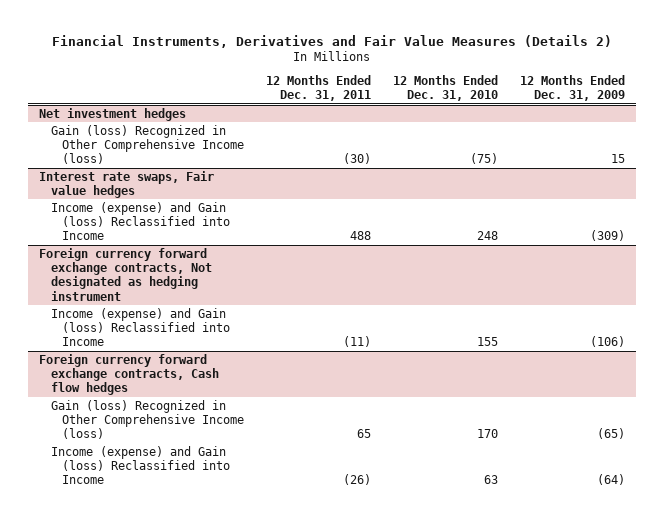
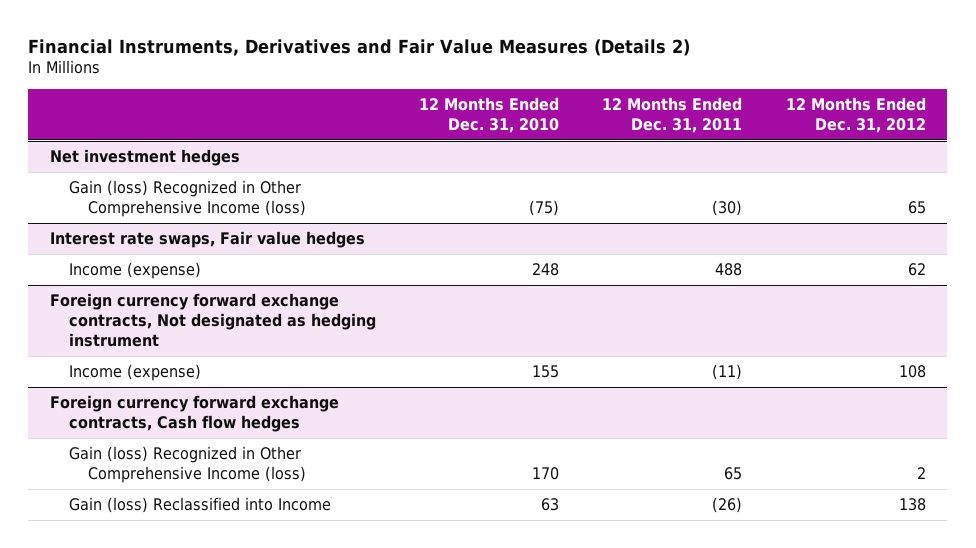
[519,75,625,102] 12 Months Ended Dec. 31, 2009 -> none
none -> [785,97,926,133] 12 Months Ended Dec. 31, 2012
[50,201,231,241] Income (expense) and Gain (loss) Reclassified into Income -> [69,262,202,280] Income (expense)
[50,307,231,347] Income (expense) and Gain (loss) Reclassified into Income -> [69,364,202,382] Income (expense)
[50,445,231,485] Income (expense) and Gain (loss) Reclassified into Income -> [69,497,332,514] Gain (loss) Reclassified into Income

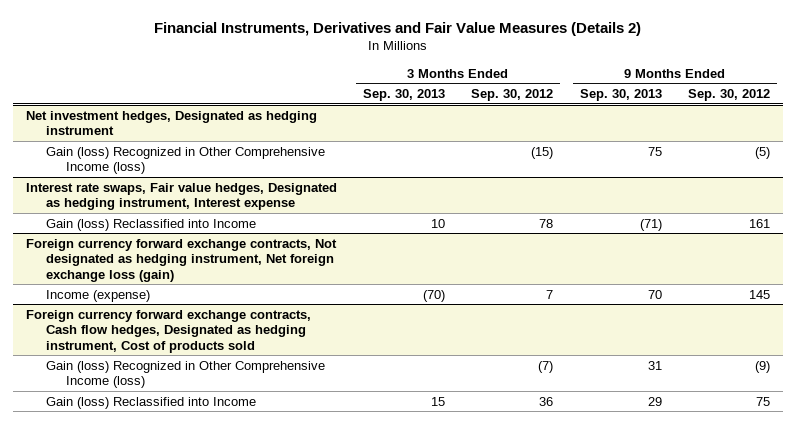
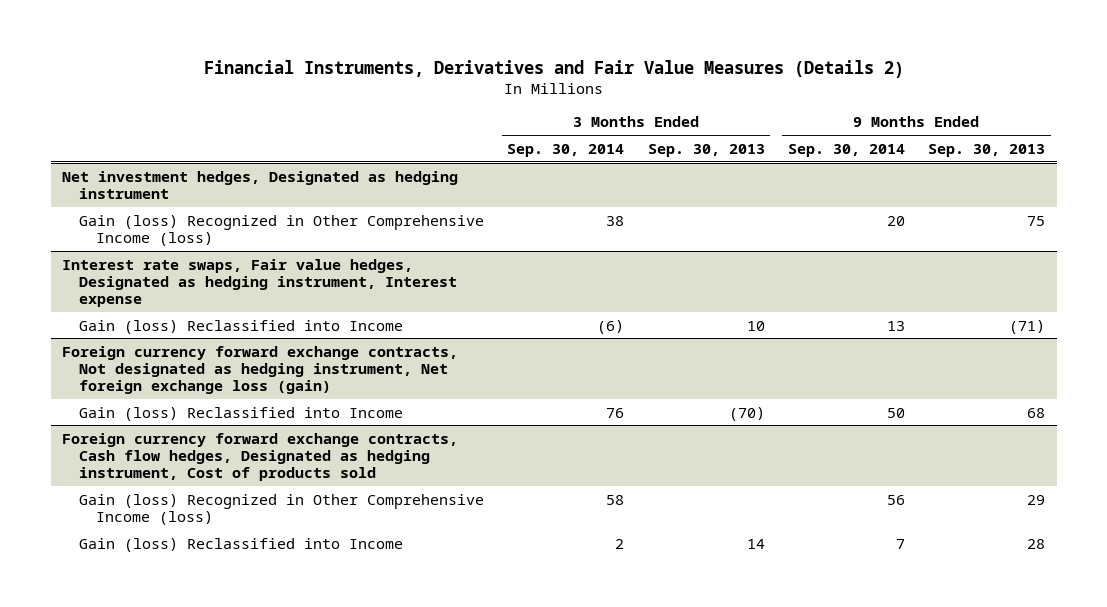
[471,89,554,102] Sep. 30, 2012 -> none
[688,89,771,102] Sep. 30, 2012 -> none
none -> [507,143,625,157] Sep. 30, 2014
none -> [787,143,905,157] Sep. 30, 2014
[45,289,150,302] Income (expense) -> none
none -> [79,406,404,421] Gain (loss) Reclassified into Income
[647,360,662,370] 31 -> [1027,494,1046,505] 29
[431,396,446,406] 15 -> [746,538,765,549] 14
[647,396,662,406] 29 -> [1027,538,1046,549] 28

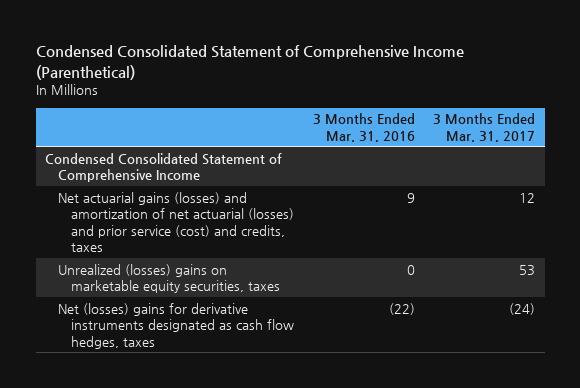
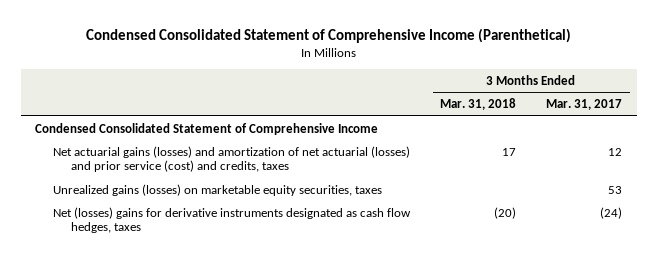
[312,113,415,142] 3 Months Ended Mar. 31, 2016 -> none
none -> [440,98,517,111] Mar. 31, 2018
[57,263,280,294] Unrealized (losses) gains on marketable equity securities, taxes -> [53,183,383,196] Unrealized gains (losses) on marketable equity securities, taxes

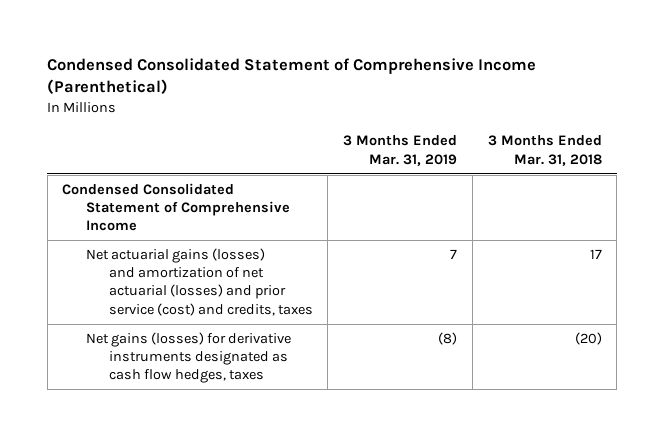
[546,99,623,111] Mar. 31, 2017 -> none
none -> [343,135,458,166] 3 Months Ended Mar. 31, 2019
[53,183,383,196] Unrealized gains (losses) on marketable equity securities, taxes -> none
[53,206,412,234] Net (losses) gains for derivative instruments designated as cash flow hedges, taxes -> [85,332,291,384] Net gains (losses) for derivative instruments designated as cash flow hedges, taxes

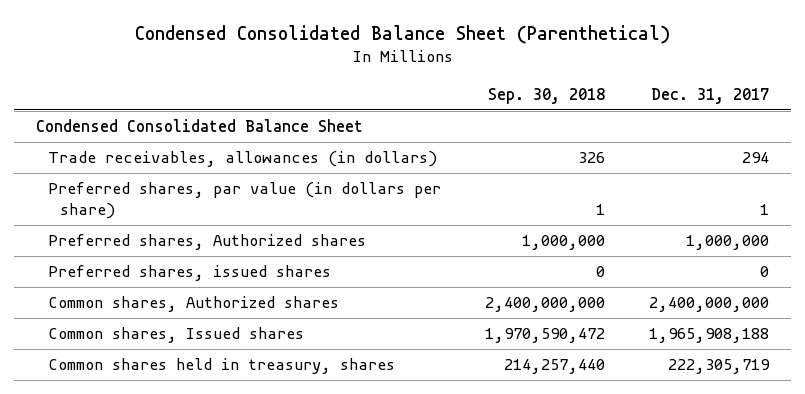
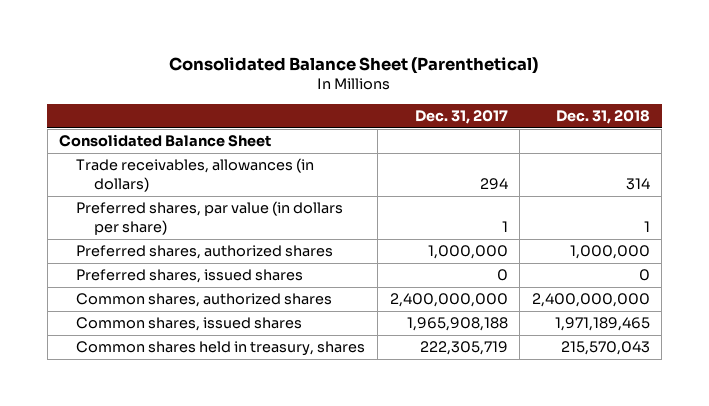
[134,24,670,44] Condensed Consolidated Balance Sheet (Parenthetical) -> [169,56,539,74] Consolidated Balance Sheet (Parenthetical)
[488,87,606,104] Sep. 30, 2018 -> none
none -> [555,110,650,125] Dec. 31, 2018
[36,119,364,133] Condensed Consolidated Balance Sheet -> [59,134,272,148] Consolidated Balance Sheet
[48,234,367,251] Preferred shares, Authorized shares -> [76,245,334,260] Preferred shares, authorized shares
[48,296,340,313] Common shares, Authorized shares -> [76,293,333,308] Common shares, authorized shares
[48,327,305,344] Common shares, Issued shares -> [76,317,303,332] Common shares, issued shares

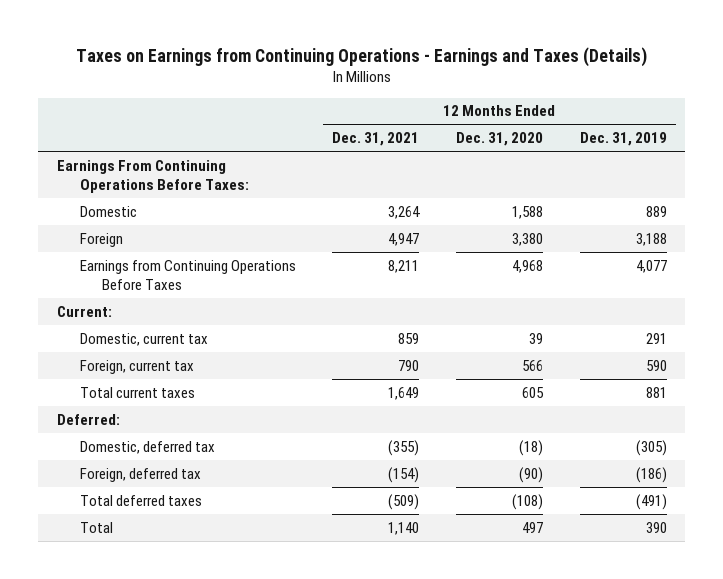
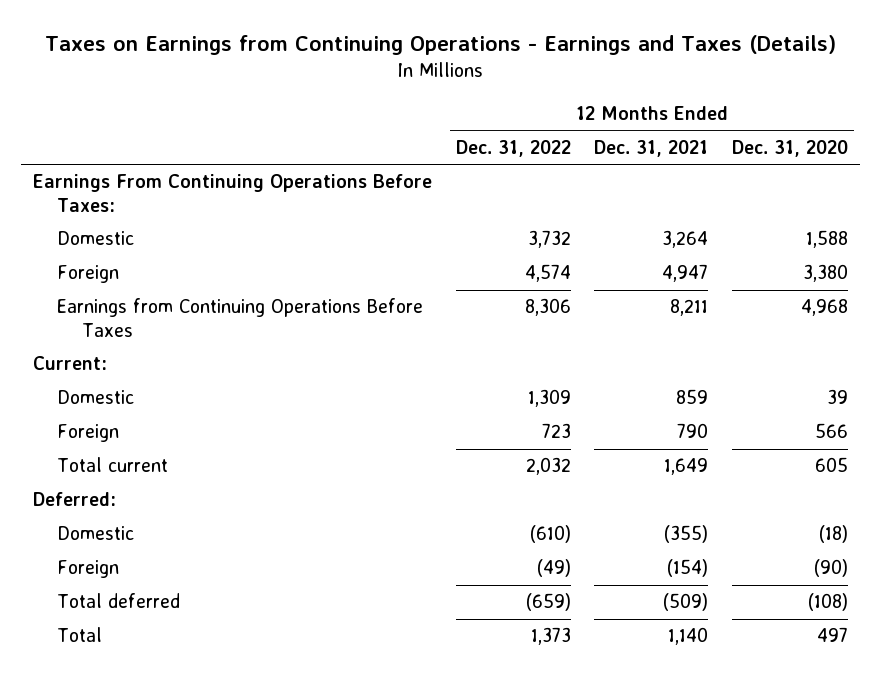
[579,132,667,147] Dec. 31, 2019 -> none
none -> [455,139,571,157] Dec. 31, 2022
[79,332,208,346] Domestic, current tax -> [57,390,135,405] Domestic
[79,359,194,374] Foreign, current tax -> [57,424,120,443] Foreign
[79,386,195,398] Total current taxes -> [57,457,169,473] Total current
[79,440,215,454] Domestic, deferred tax -> [57,526,135,541] Domestic
[79,467,201,482] Foreign, deferred tax -> [57,560,120,579] Foreign
[79,494,202,506] Total deferred taxes -> [57,593,181,609] Total deferred

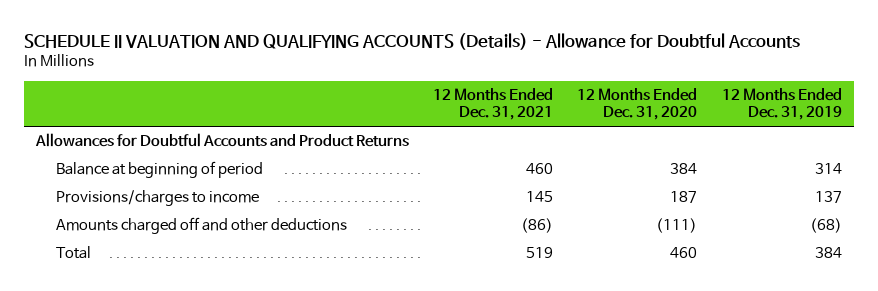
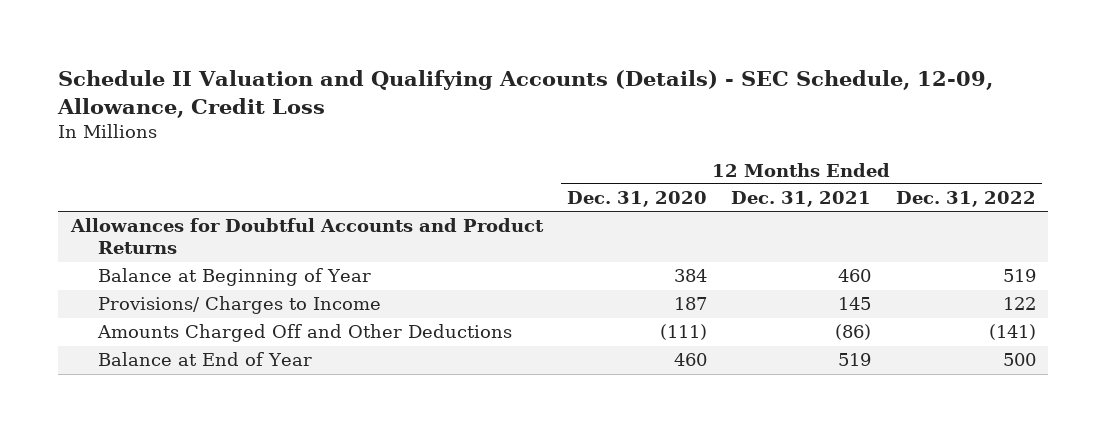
[24,32,801,50] SCHEDULE II VALUATION AND QUALIFYING ACCOUNTS (Details) - Allowance for Doubtful Accounts -> [57,70,994,119] Schedule II Valuation and Qualifying Accounts (Details) - SEC Schedule, 12-09, Allowance, Credit Loss
[721,87,842,121] 12 Months Ended Dec. 31, 2019 -> none
none -> [895,191,1036,208] Dec. 31, 2022
[56,161,264,179] Balance at beginning of period -> [98,268,372,287] Balance at Beginning of Year
[56,190,260,207] Provisions/charges to income -> [98,296,382,315] Provisions/ Charges to Income
[56,217,348,235] Amounts charged off and other deductions -> [97,324,513,343] Amounts Charged Off and Other Deductions
[56,246,92,260] Total -> [98,352,313,367] Balance at End of Year

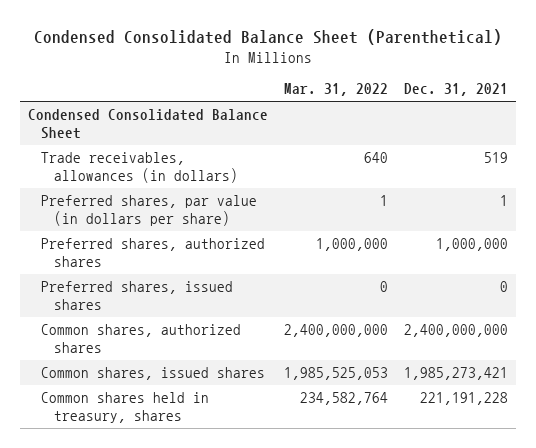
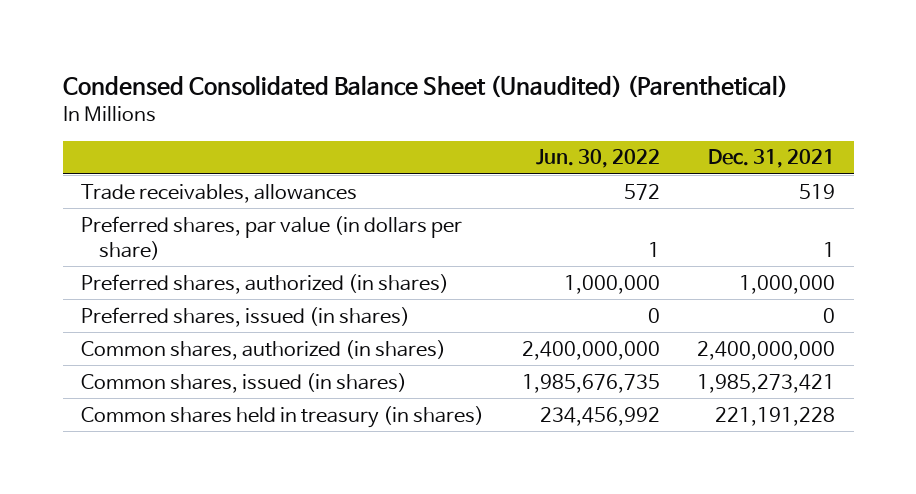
[34,29,503,46] Condensed Consolidated Balance Sheet (Parenthetical) -> [62,74,788,98] Condensed Consolidated Balance Sheet (Unaudited) (Parenthetical)
[284,83,389,97] Mar. 31, 2022 -> none
none -> [535,149,660,169] Jun. 30, 2022
[28,109,269,139] Condensed Consolidated Balance Sheet -> none
[41,152,239,183] Trade receivables, allowances (in dollars) -> [81,183,358,203] Trade receivables, allowances
[41,238,266,267] Preferred shares, authorized shares -> [81,273,450,294] Preferred shares, authorized (in shares)
[41,281,234,310] Preferred shares, issued shares -> [81,306,411,327] Preferred shares, issued (in shares)
[41,324,242,353] Common shares, authorized shares -> [81,339,447,360] Common shares, authorized (in shares)
[41,367,266,381] Common shares, issued shares -> [81,372,408,393] Common shares, issued (in shares)
[41,392,210,423] Common shares held in treasury, shares -> [81,405,485,428] Common shares held in treasury (in shares)

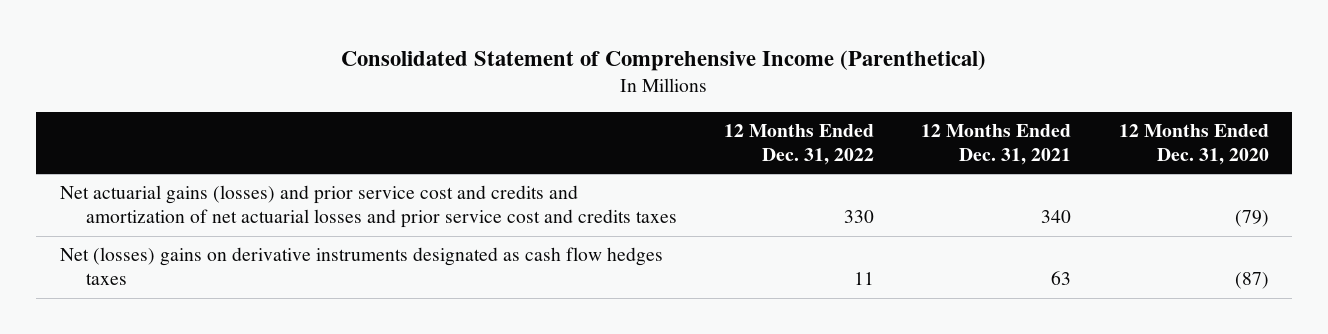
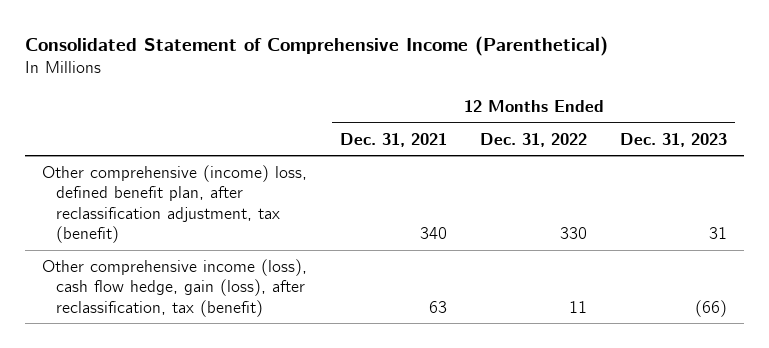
[1118,124,1269,165] 12 Months Ended Dec. 31, 2020 -> none
none -> [620,132,728,147] Dec. 31, 2023
[59,185,677,228] Net actuarial gains (losses) and prior service cost and credits and amortization of net actuarial losses and prior service cost and credits taxes -> [41,165,307,244] Other comprehensive (income) loss, defined benefit plan, after reclassification adjustment, tax (benefit)
[59,247,663,285] Net (losses) gains on derivative instruments designated as cash flow hedges taxes -> [41,259,307,317] Other comprehensive income (loss), cash flow hedge, gain (loss), after reclassification, tax (benefit)

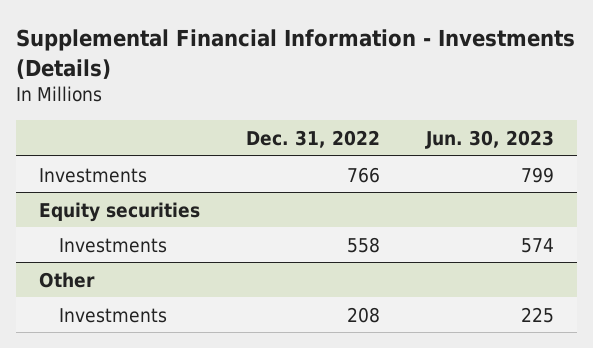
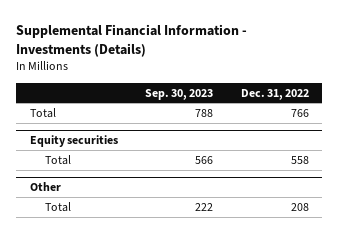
[424,129,554,149] Jun. 30, 2023 -> none
none -> [145,88,214,100] Sep. 30, 2023
[39,167,148,183] Investments -> [29,107,56,118] Total
[58,237,167,253] Investments -> [45,154,72,165] Total
[58,307,167,323] Investments -> [45,201,72,212] Total

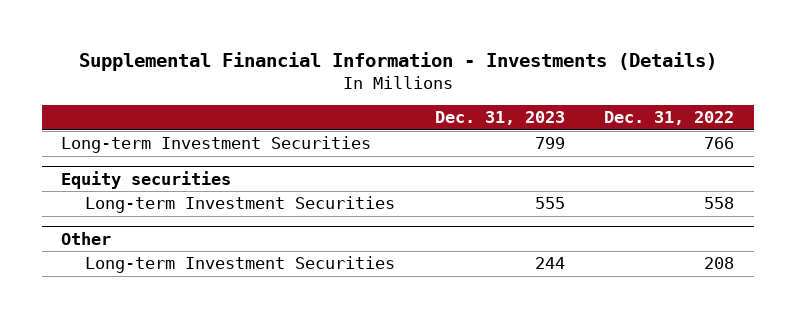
[145,88,214,100] Sep. 30, 2023 -> none
none -> [434,111,565,126] Dec. 31, 2023
[29,107,56,118] Total -> [61,136,372,154] Long-term Investment Securities
[45,154,72,165] Total -> [84,196,395,214] Long-term Investment Securities
[45,201,72,212] Total -> [84,256,395,274] Long-term Investment Securities

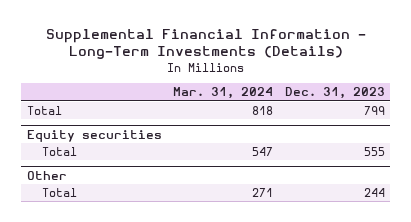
[78,51,717,71] Supplemental Financial Information - Investments (Details) -> [45,28,366,60] Supplemental Financial Information - Long-Term Investments (Details)
[604,111,735,126] Dec. 31, 2022 -> none
none -> [173,87,274,100] Mar. 31, 2024
[61,136,372,154] Long-term Investment Securities -> [26,106,62,116] Total
[84,196,395,214] Long-term Investment Securities -> [42,147,78,157] Total
[84,256,395,274] Long-term Investment Securities -> [42,188,78,198] Total

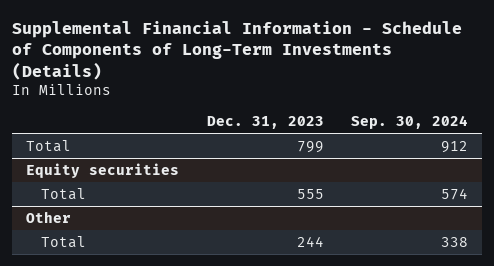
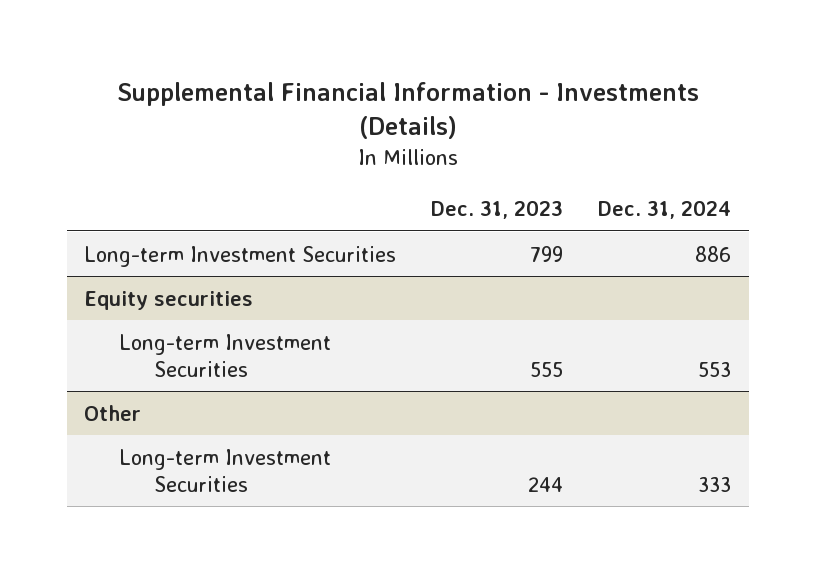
[12,20,463,80] Supplemental Financial Information - Schedule of Components of Long-Term Investments (Details) -> [116,81,699,140] Supplemental Financial Information - Investments (Details)
[351,114,469,129] Sep. 30, 2024 -> none
none -> [598,200,732,220] Dec. 31, 2024
[26,139,72,152] Total -> [84,245,397,267] Long-term Investment Securities
[40,187,86,200] Total -> [119,333,332,377] Long-term Investment Securities
[40,235,86,248] Total -> [119,448,332,492] Long-term Investment Securities

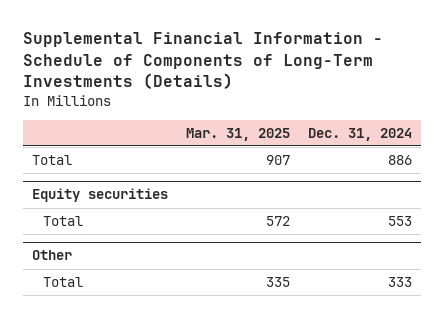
[116,81,699,140] Supplemental Financial Information - Investments (Details) -> [22,32,383,90] Supplemental Financial Information - Schedule of Components of Long-Term Investments (Details)
[431,200,564,220] Dec. 31, 2023 -> none
none -> [185,127,290,141] Mar. 31, 2025
[84,245,397,267] Long-term Investment Securities -> [31,155,72,166] Total
[119,333,332,377] Long-term Investment Securities -> [43,216,84,227] Total
[119,448,332,492] Long-term Investment Securities -> [43,277,84,288] Total

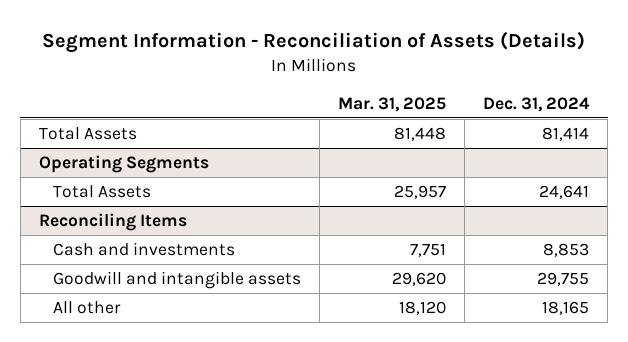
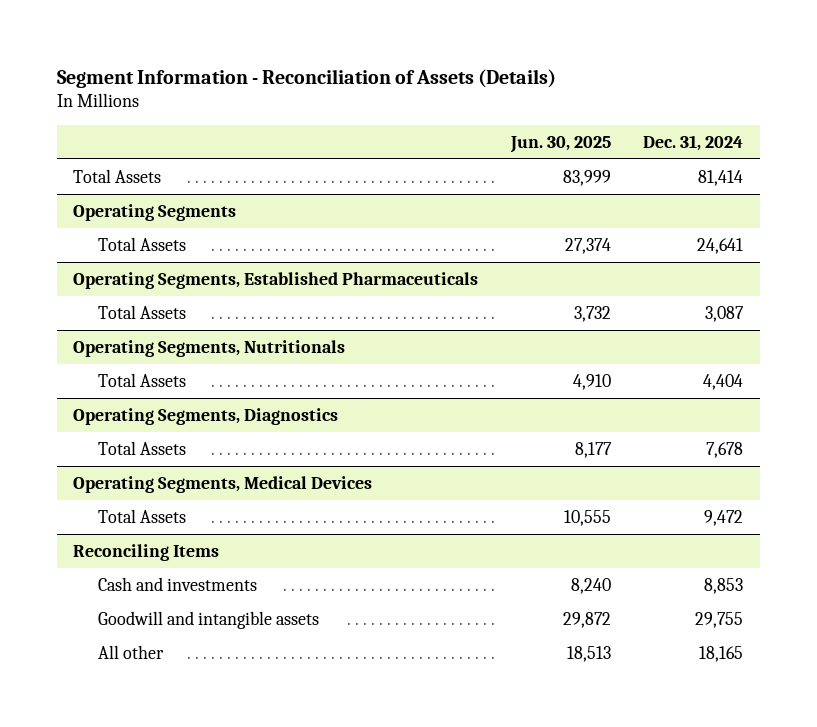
[338,96,447,112] Mar. 31, 2025 -> none
none -> [509,135,611,153] Jun. 30, 2025
none -> [73,271,479,289] Operating Segments, Established Pharmaceuticals
none -> [97,304,186,319] Total Assets
none -> [73,339,346,357] Operating Segments, Nutritionals
none -> [97,372,186,387] Total Assets
none -> [73,407,339,425] Operating Segments, Diagnostics
none -> [97,440,186,455] Total Assets
none -> [73,475,373,493] Operating Segments, Medical Devices
none -> [97,508,186,523] Total Assets

